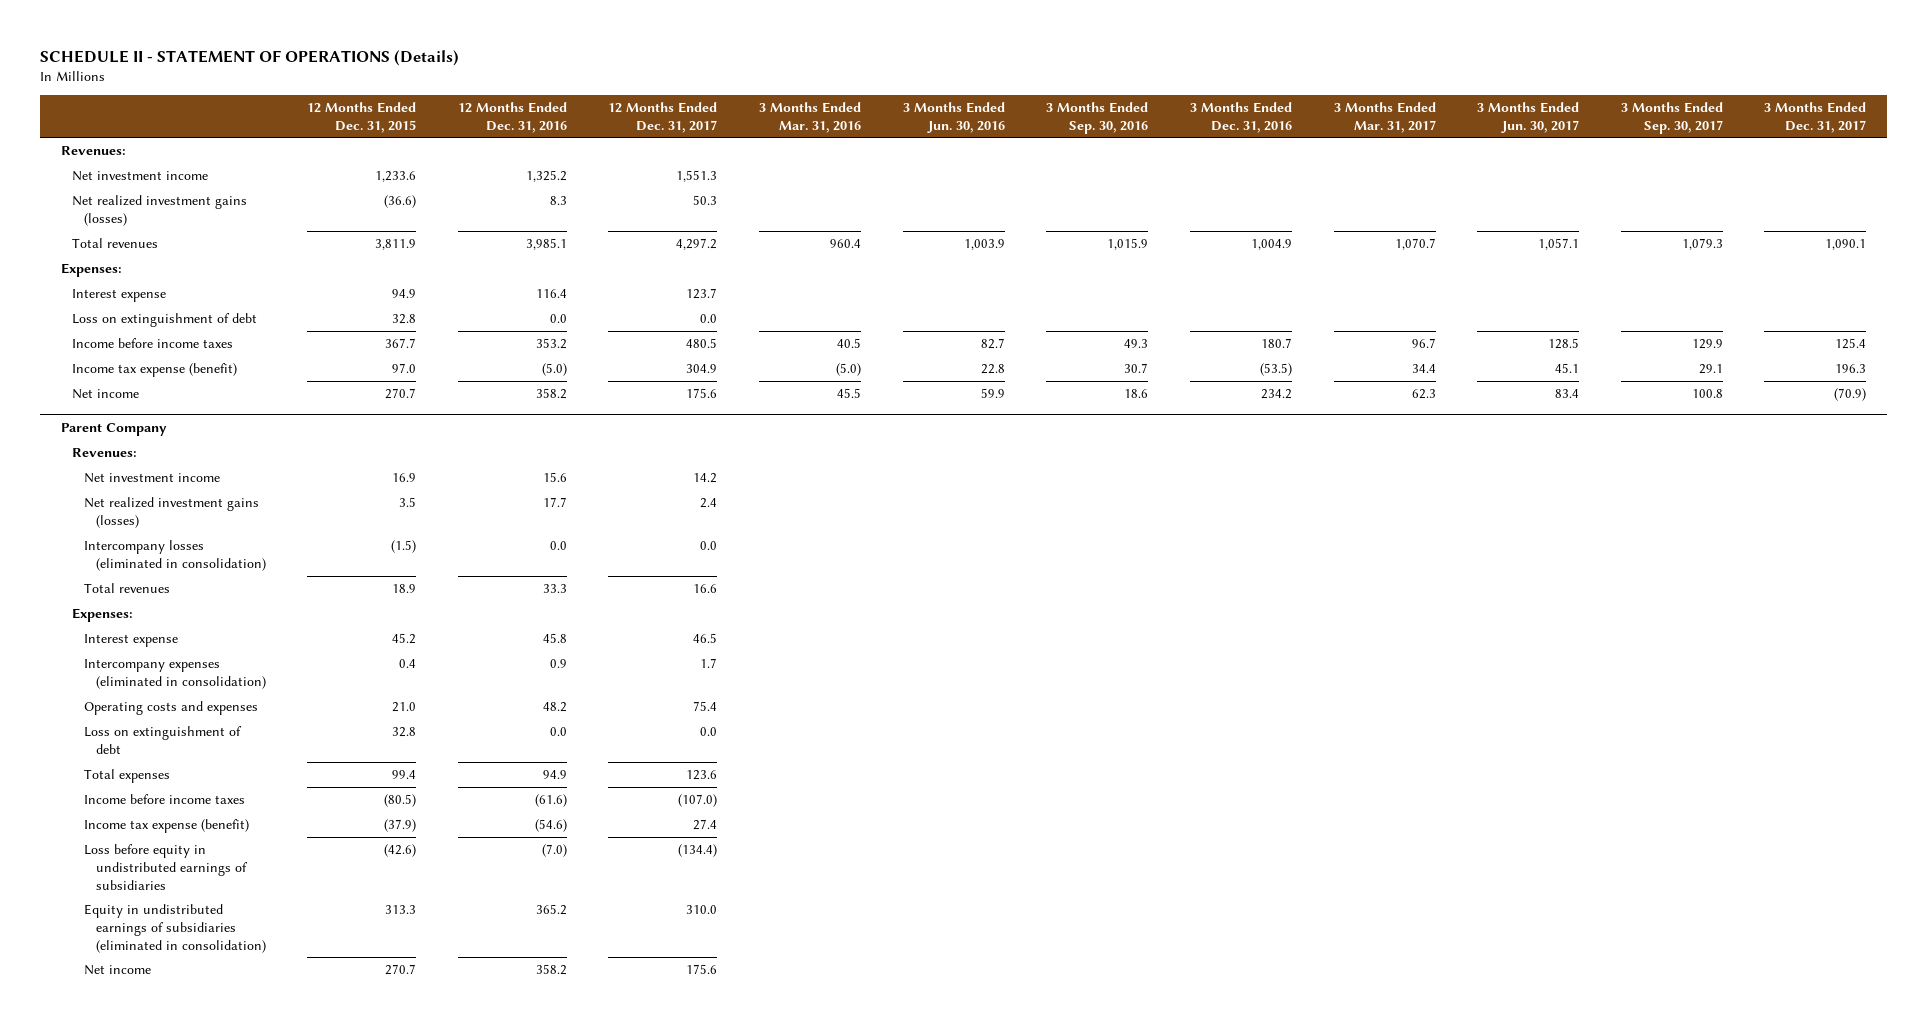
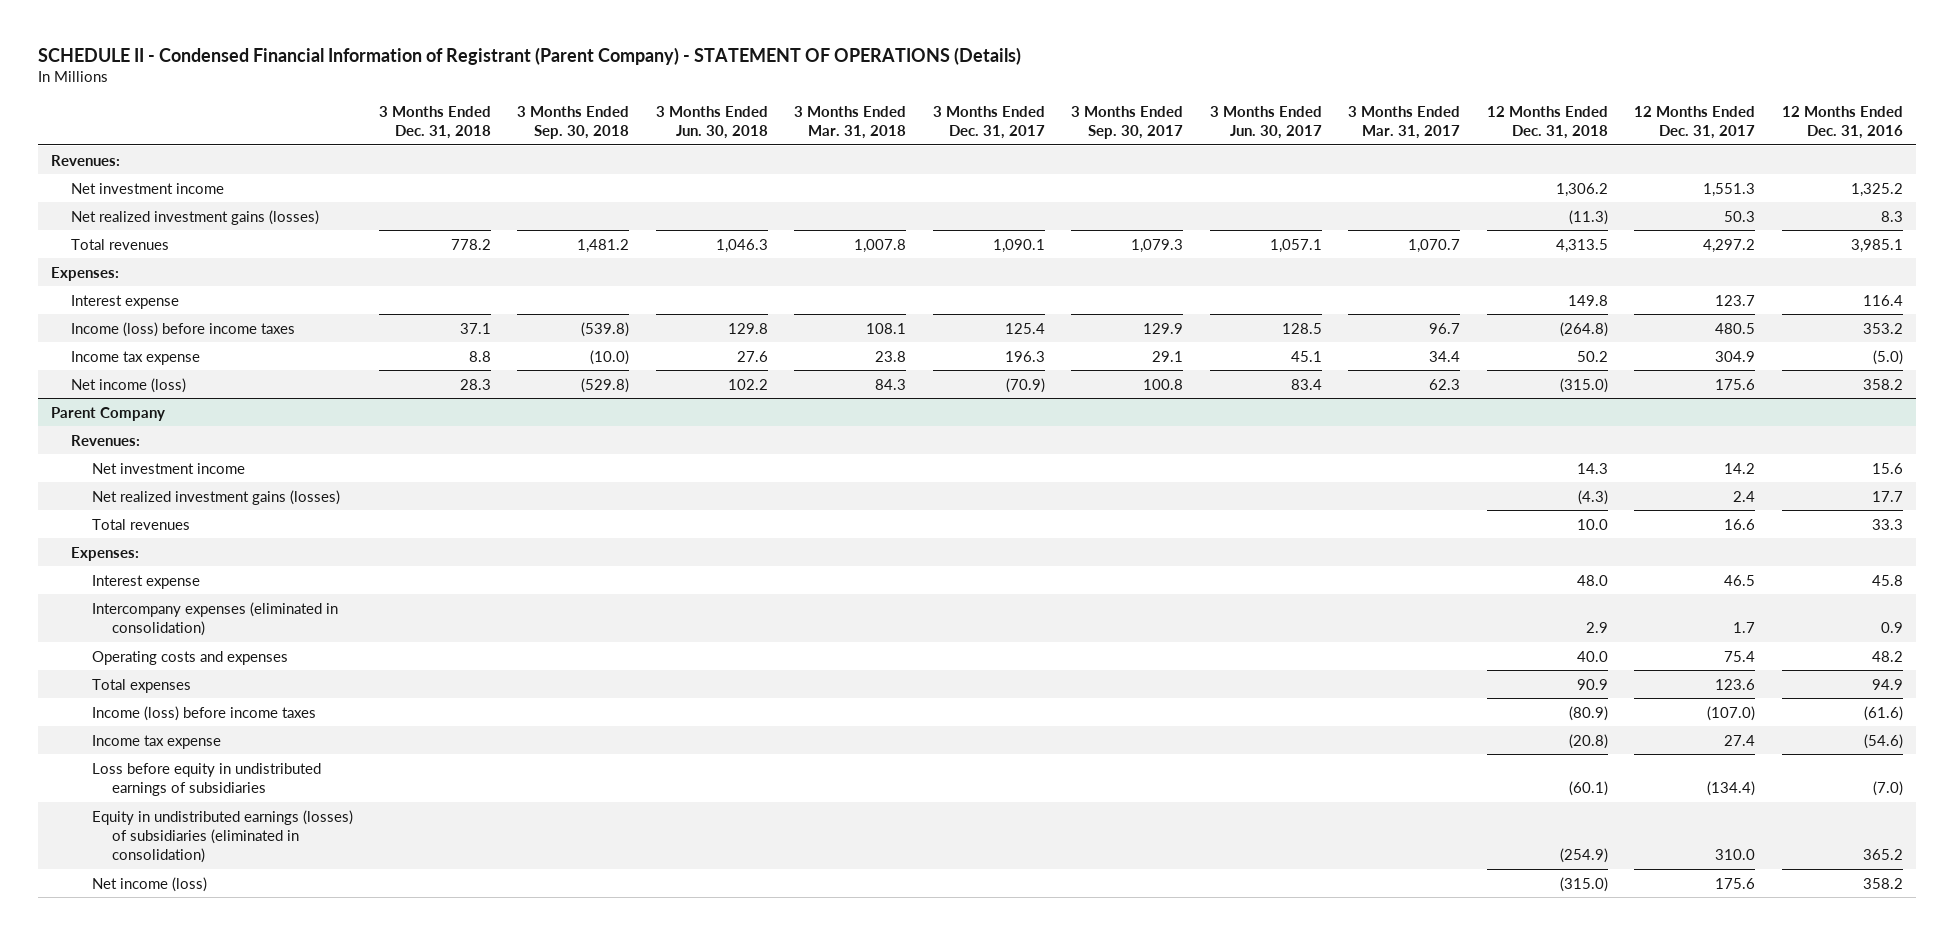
[39,49,459,66] SCHEDULE II - STATEMENT OF OPERATIONS (Details) -> [37,46,1021,65] SCHEDULE II - Condensed Financial Information of Registrant (Parent Company) - STATEMENT OF OPERATIONS (Details)
[307,101,417,133] 12 Months Ended Dec. 31, 2015 -> none
[759,101,862,133] 3 Months Ended Mar. 31, 2016 -> none
[902,101,1005,133] 3 Months Ended Jun. 30, 2016 -> none
[1046,101,1149,134] 3 Months Ended Sep. 30, 2016 -> none
[1189,101,1292,133] 3 Months Ended Dec. 31, 2016 -> none
none -> [378,105,491,140] 3 Months Ended Dec. 31, 2018
none -> [517,105,630,140] 3 Months Ended Sep. 30, 2018
none -> [655,105,768,140] 3 Months Ended Jun. 30, 2018
none -> [794,105,907,140] 3 Months Ended Mar. 31, 2018
none -> [1486,105,1608,140] 12 Months Ended Dec. 31, 2018
[72,312,258,327] Loss on extinguishment of debt -> none
[72,337,234,348] Income before income taxes -> [71,321,296,337] Income (loss) before income taxes
[72,362,238,377] Income tax expense (benefit) -> [71,350,201,365] Income tax expense
[72,388,140,399] Net income -> [71,377,187,393] Net income (loss)
[83,539,266,571] Intercompany losses (eliminated in consolidation) -> none
[83,725,242,754] Loss on extinguishment of debt -> none
[83,793,245,804] Income before income taxes -> [91,705,316,721] Income (loss) before income taxes
[83,818,249,833] Income tax expense (benefit) -> [91,734,221,749] Income tax expense
[83,903,266,953] Equity in undistributed earnings of subsidiaries (eliminated in consolidation) -> [91,809,353,864] Equity in undistributed earnings (losses) of subsidiaries (eliminated in consolidation)
[83,964,151,975] Net income -> [91,876,207,892] Net income (loss)

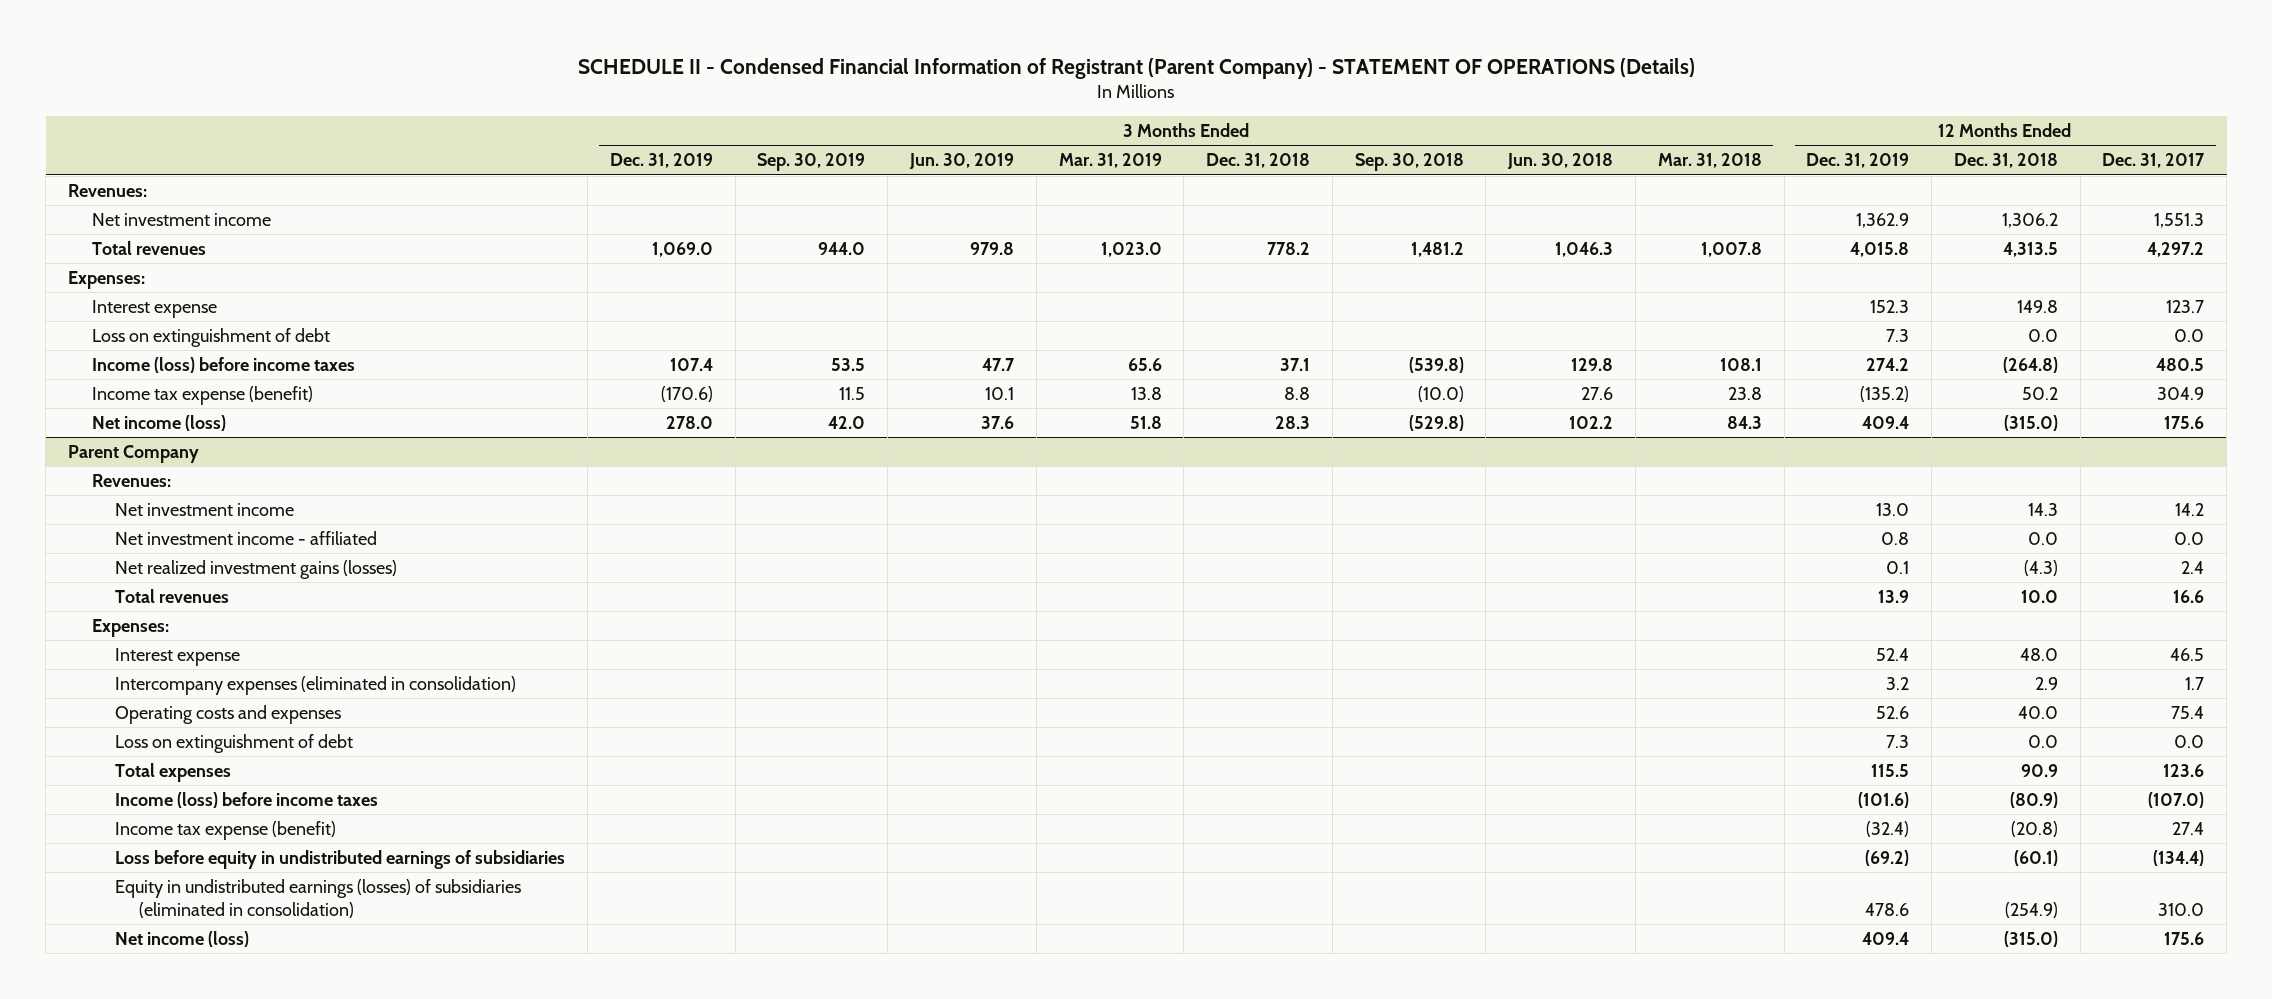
[932,105,1045,140] 3 Months Ended Dec. 31, 2017 -> none
[1071,105,1184,140] 3 Months Ended Sep. 30, 2017 -> none
[1209,105,1322,140] 3 Months Ended Jun. 30, 2017 -> none
[1348,105,1461,140] 3 Months Ended Mar. 31, 2017 -> none
[1781,105,1903,140] 12 Months Ended Dec. 31, 2016 -> none
none -> [609,153,713,169] Dec. 31, 2019
none -> [757,153,866,172] Sep. 30, 2019
none -> [908,153,1014,170] Jun. 30, 2019
none -> [1058,153,1162,169] Mar. 31, 2019
none -> [1806,153,1910,169] Dec. 31, 2019
[71,209,320,225] Net realized investment gains (losses) -> none
none -> [91,327,330,347] Loss on extinguishment of debt
[71,350,201,365] Income tax expense -> [91,385,313,405] Income tax expense (benefit)
none -> [115,530,378,545] Net investment income - affiliated
none -> [115,733,354,753] Loss on extinguishment of debt
[91,734,221,749] Income tax expense -> [115,820,337,840] Income tax expense (benefit)

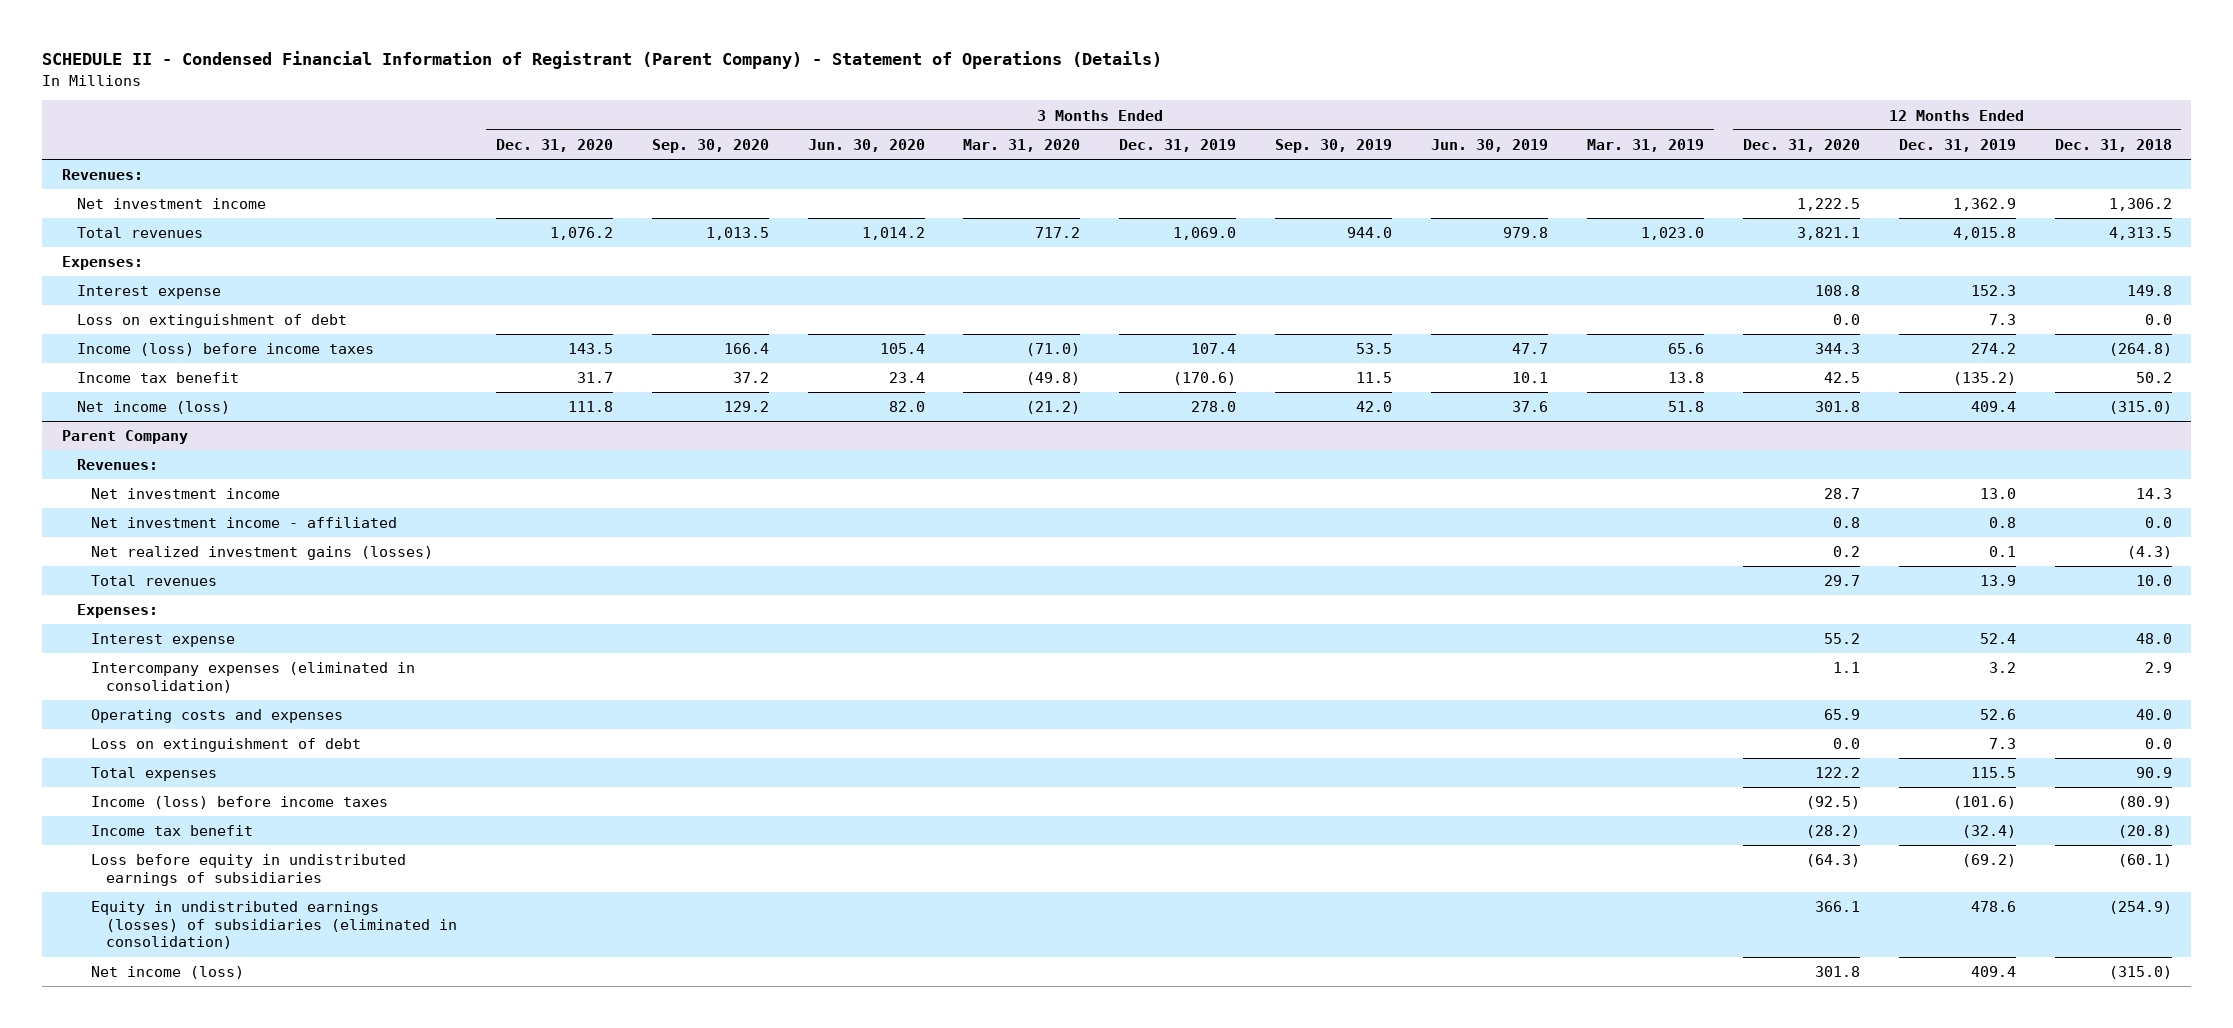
[578,57,1696,79] SCHEDULE II - Condensed Financial Information of Registrant (Parent Company) - STATEMENT OF OPERATIONS (Details) -> [42,51,1163,70] SCHEDULE II - Condensed Financial Information of Registrant (Parent Company) - Statement of Operations (Details)
[1206,153,1311,169] Dec. 31, 2018 -> none
[1354,153,1464,172] Sep. 30, 2018 -> none
[1507,153,1614,170] Jun. 30, 2018 -> none
[1657,153,1762,169] Mar. 31, 2018 -> none
[2102,153,2206,169] Dec. 31, 2017 -> none
none -> [495,139,613,153] Dec. 31, 2020
none -> [651,139,769,154] Sep. 30, 2020
none -> [807,139,925,153] Jun. 30, 2020
none -> [963,139,1081,153] Mar. 31, 2020
none -> [1742,139,1860,153] Dec. 31, 2020
[91,385,313,405] Income tax expense (benefit) -> [76,372,239,384] Income tax benefit
[115,820,337,840] Income tax expense (benefit) -> [91,825,254,837] Income tax benefit

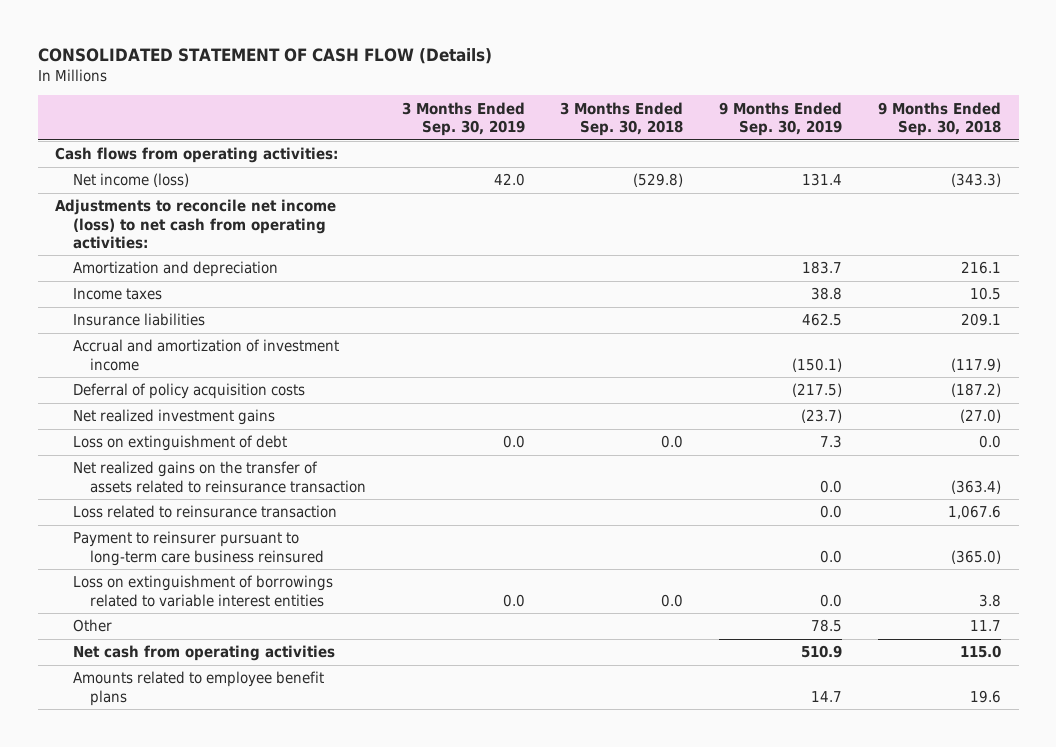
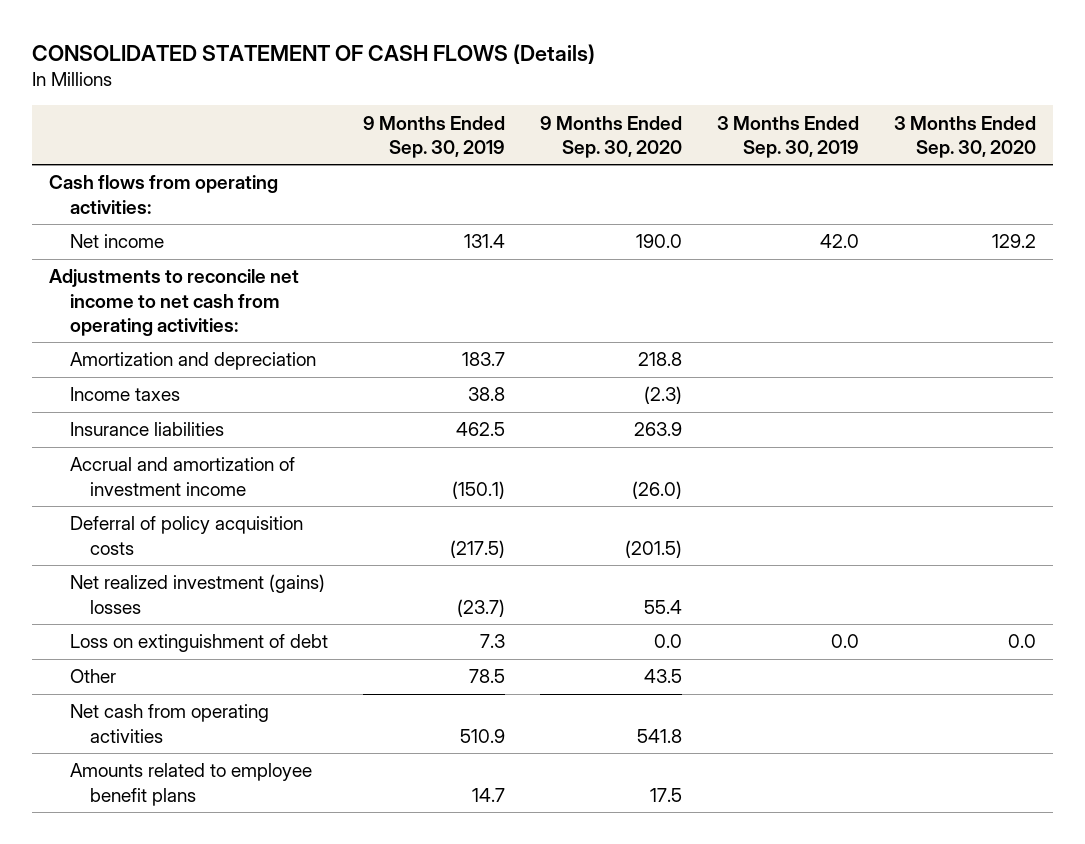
[37,47,492,64] CONSOLIDATED STATEMENT OF CASH FLOW (Details) -> [31,44,595,65] CONSOLIDATED STATEMENT OF CASH FLOWS (Details)
[560,101,684,137] 3 Months Ended Sep. 30, 2018 -> none
[877,101,1001,137] 9 Months Ended Sep. 30, 2018 -> none
none -> [539,115,682,158] 9 Months Ended Sep. 30, 2020
none -> [893,115,1036,158] 3 Months Ended Sep. 30, 2020
[72,173,189,188] Net income (loss) -> [69,234,164,249] Net income
[55,199,337,249] Adjustments to reconcile net income (loss) to net cash from operating activities: -> [49,269,300,336] Adjustments to reconcile net income to net cash from operating activities:
[72,409,275,426] Net realized investment gains -> [69,574,325,614] Net realized investment (gains) losses
[72,461,366,493] Net realized gains on the transfer of assets related to reinsurance transaction -> none
[72,505,337,519] Loss related to reinsurance transaction -> none
[72,531,324,566] Payment to reinsurer pursuant to long-term care business reinsured -> none
[72,575,333,607] Loss on extinguishment of borrowings related to variable interest entities -> none

